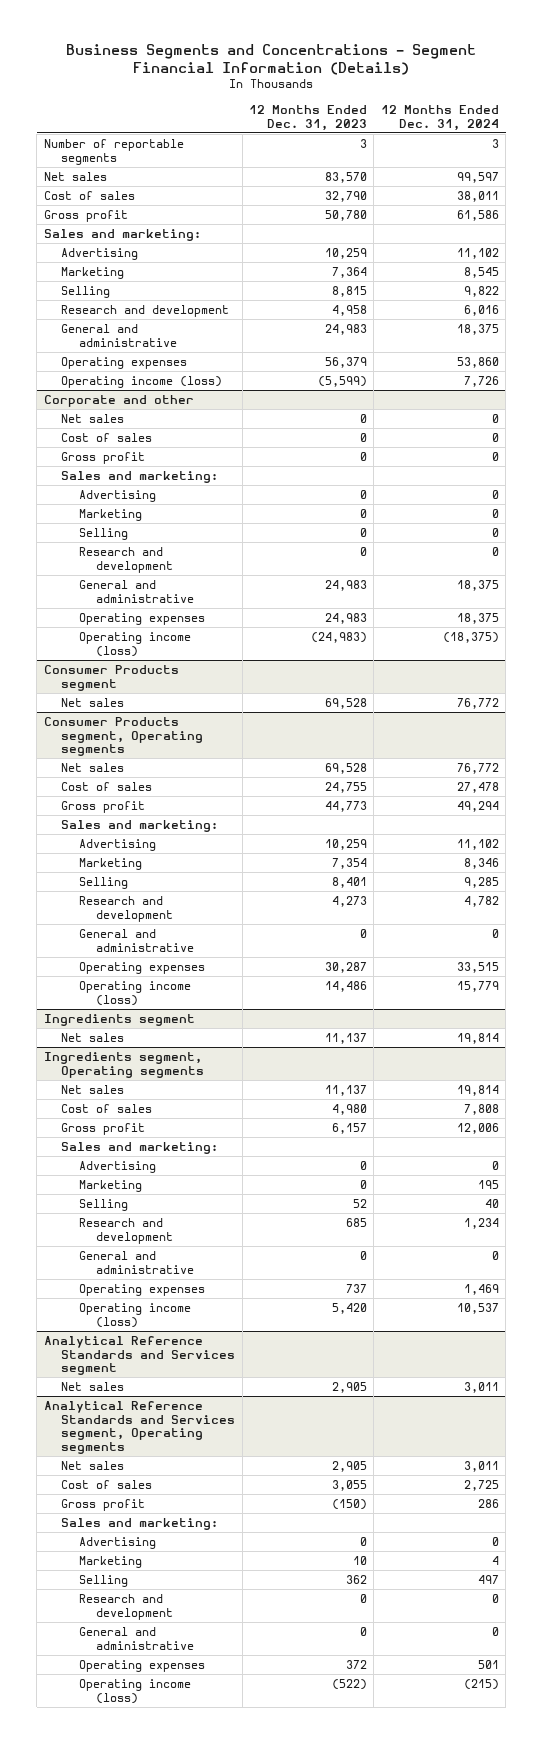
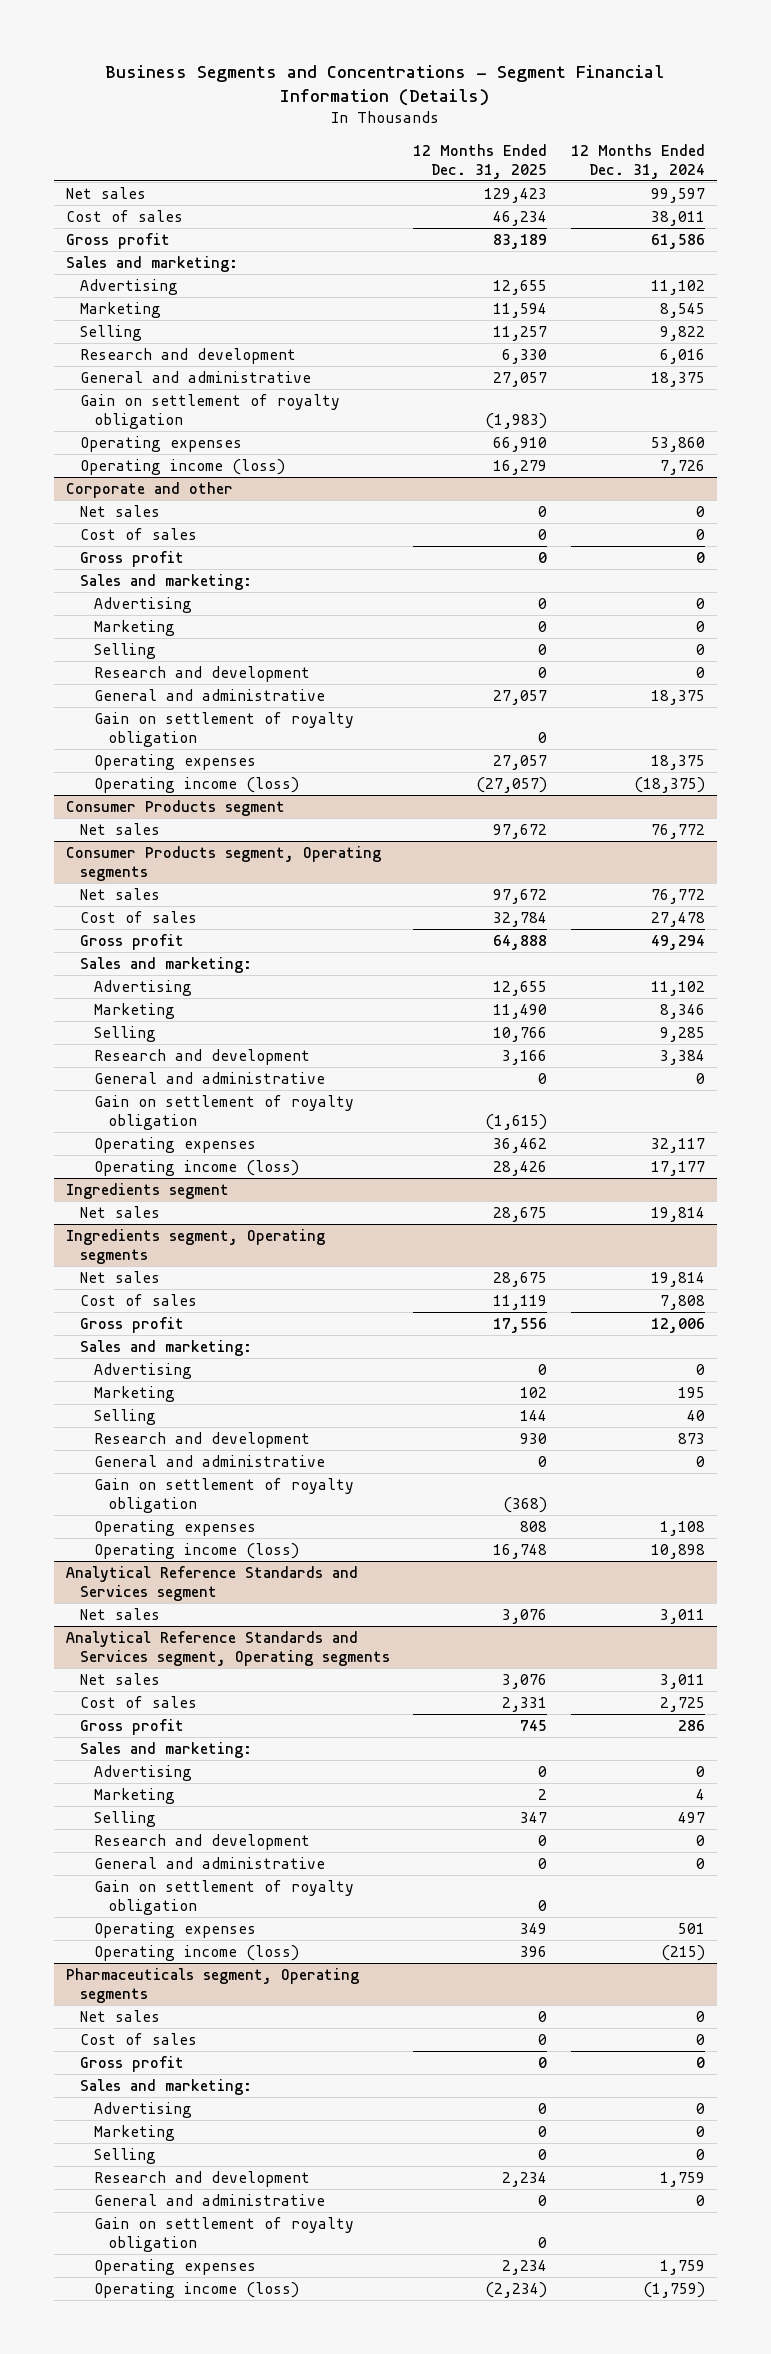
[248,105,367,131] 12 Months Ended Dec. 31, 2023 -> none
none -> [413,143,548,179] 12 Months Ended Dec. 31, 2025
[43,139,184,165] Number of reportable segments -> none
none -> [79,393,340,429] Gain on settlement of royalty obligation
none -> [93,711,354,747] Gain on settlement of royalty obligation
[463,896,499,908] 4,782 -> [660,1049,706,1065] 3,384
none -> [93,1094,354,1130] Gain on settlement of royalty obligation
[456,962,499,974] 33,515 -> [651,1137,706,1153] 32,117
[456,981,499,993] 15,779 -> [651,1160,706,1176] 17,177
[463,1218,499,1230] 1,234 -> [678,1432,706,1444] 873
none -> [93,1477,354,1513] Gain on settlement of royalty obligation
[463,1284,499,1296] 1,469 -> [660,1520,706,1536] 1,108
[456,1303,499,1315] 10,537 -> [651,1543,706,1559] 10,898
none -> [93,1879,354,1915] Gain on settlement of royalty obligation
none -> [65,1967,359,2003] Pharmaceuticals segment, Operating segments
none -> [79,2009,160,2022] Net sales
none -> [79,2032,197,2045] Cost of sales
none -> [79,2055,184,2072] Gross profit
none -> [79,2078,252,2095] Sales and marketing:
none -> [93,2101,192,2118] Advertising
none -> [93,2124,175,2141] Marketing
none -> [93,2147,156,2164] Selling
none -> [93,2170,310,2187] Research and development
none -> [93,2193,325,2206] General and administrative
none -> [93,2216,354,2252] Gain on settlement of royalty obligation
none -> [93,2258,256,2275] Operating expenses
none -> [93,2281,299,2298] Operating income (loss)

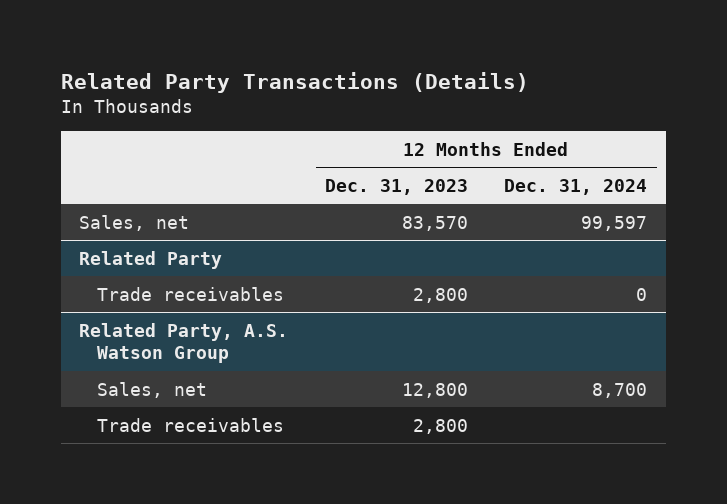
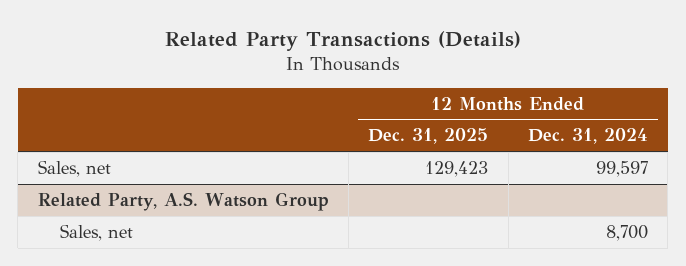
[324,178,468,195] Dec. 31, 2023 -> none
none -> [368,128,489,145] Dec. 31, 2025
[79,250,223,269] Related Party -> none
[97,286,285,301] Trade receivables -> none
[97,417,285,432] Trade receivables -> none

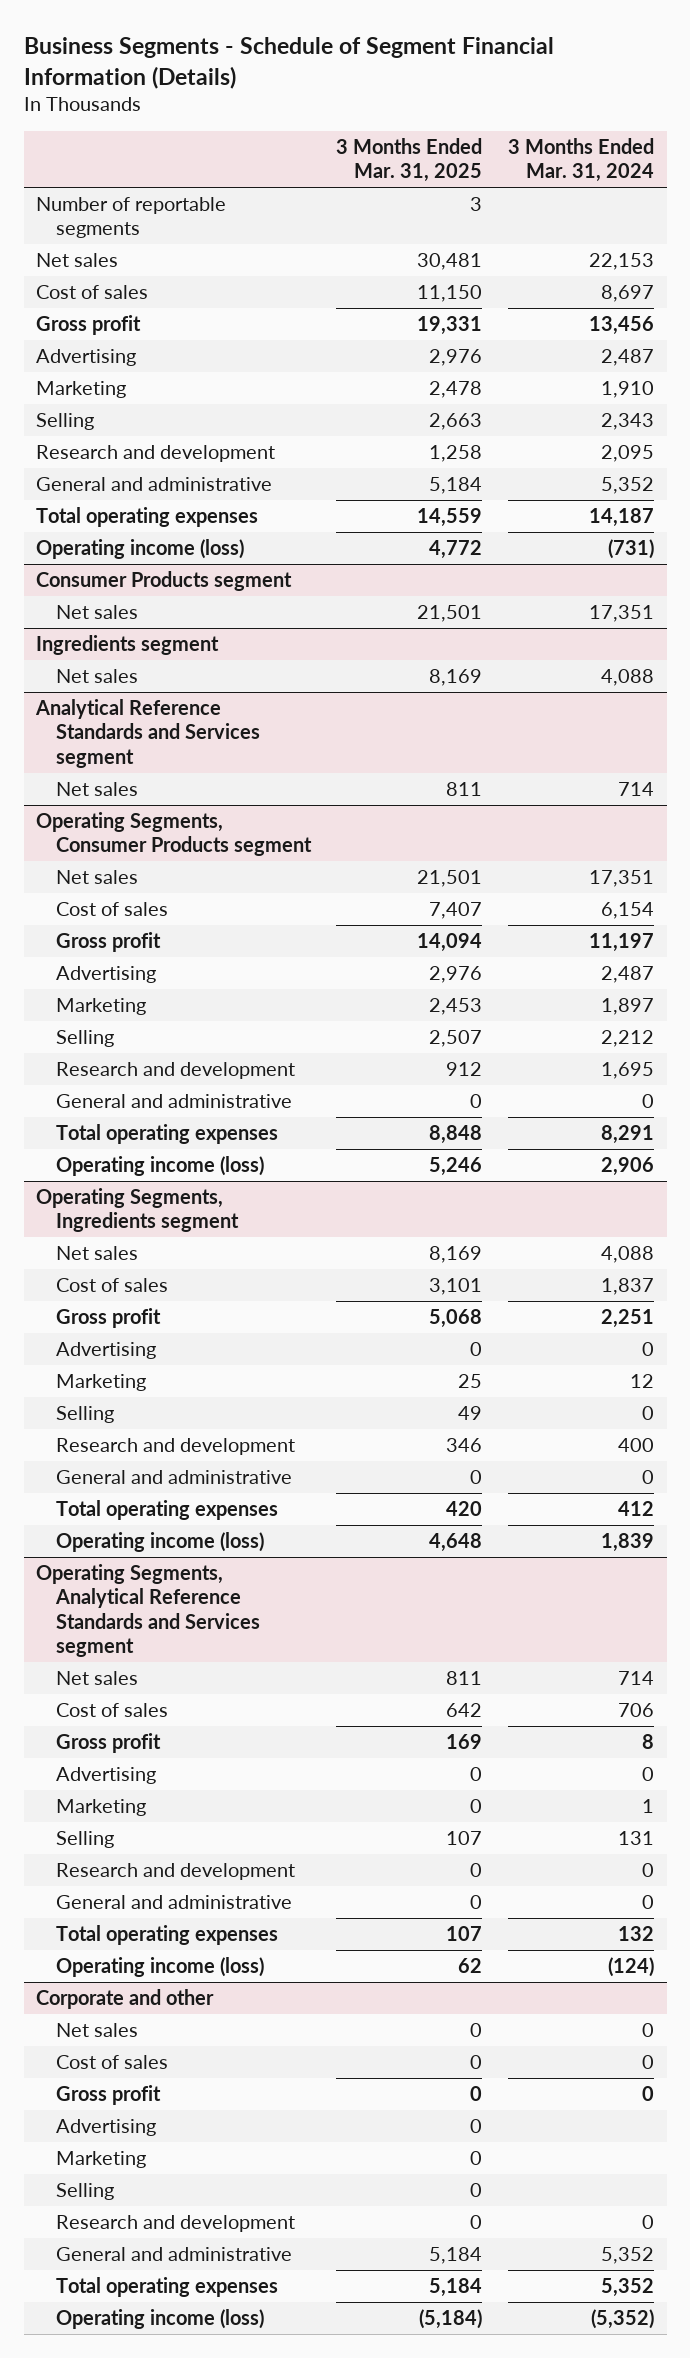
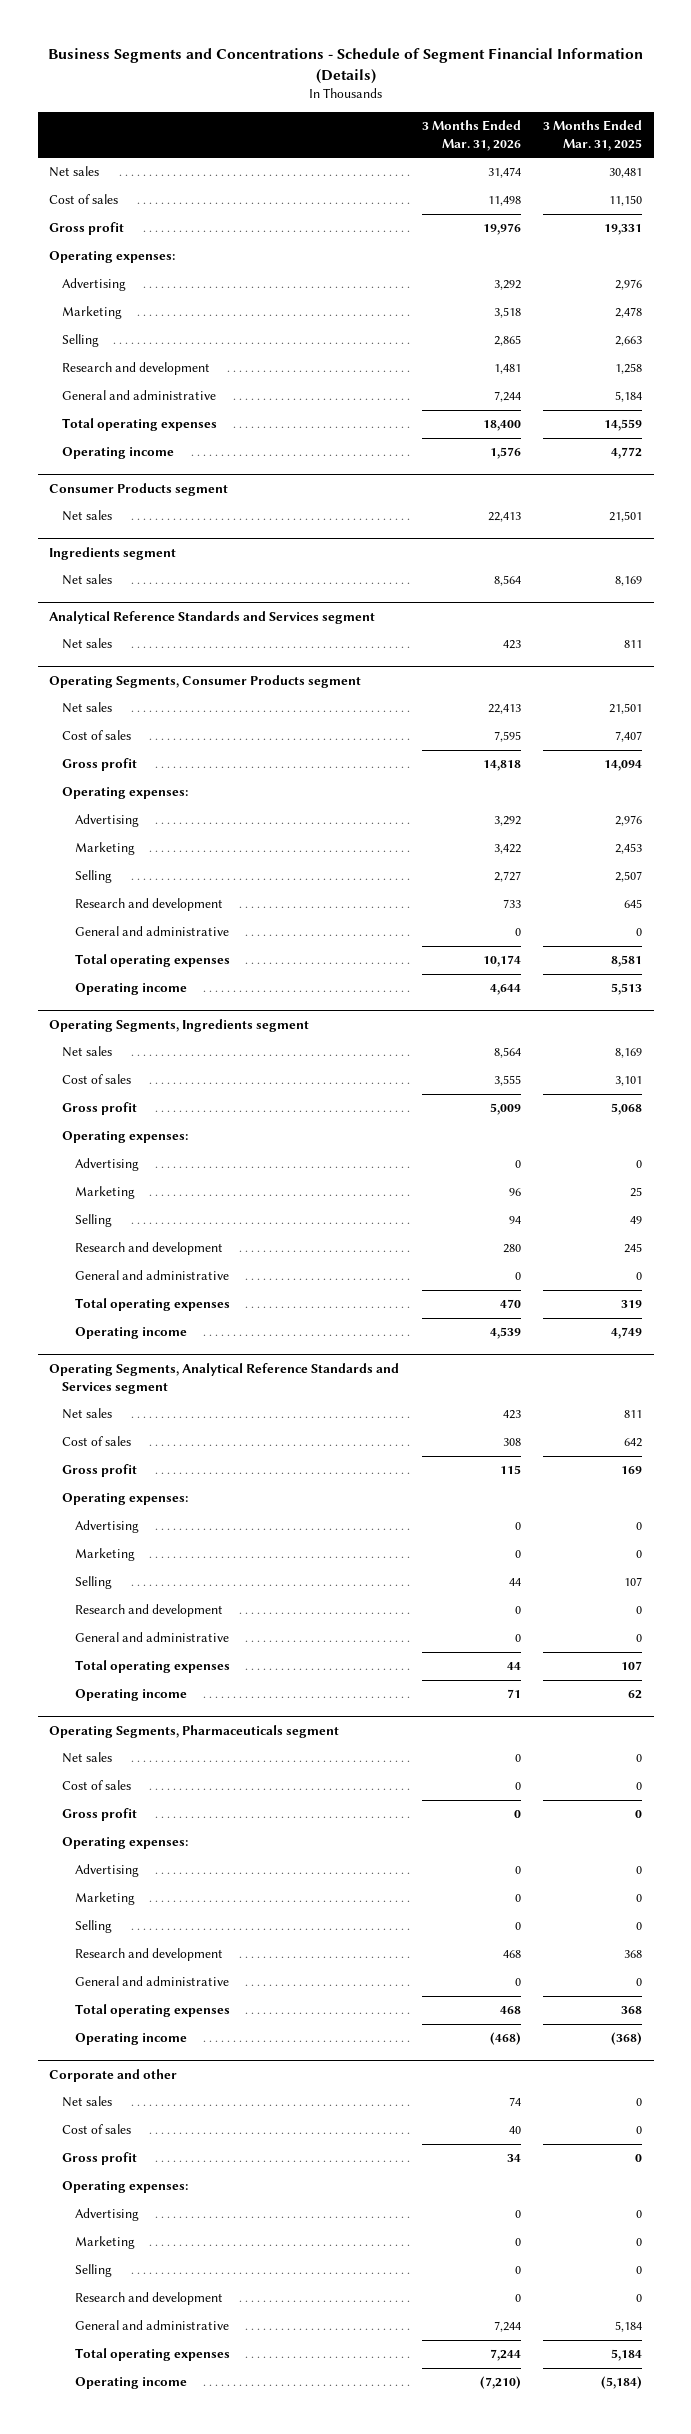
[23,37,554,89] Business Segments - Schedule of Segment Financial Information (Details) -> [47,47,643,84] Business Segments and Concentrations - Schedule of Segment Financial Information (Details)
[507,137,654,183] 3 Months Ended Mar. 31, 2024 -> none
none -> [421,120,521,151] 3 Months Ended Mar. 31, 2026
[36,197,227,239] Number of reportable segments -> none
none -> [48,251,175,264] Operating expenses:
[36,539,245,560] Operating income (loss) -> [61,447,174,460] Operating income
none -> [61,787,188,800] Operating expenses:
[446,1062,483,1077] 912 -> [624,899,643,909] 645
[429,1125,483,1145] 8,848 -> [611,955,643,968] 8,581
[55,1156,264,1177] Operating income (loss) -> [74,983,187,996] Operating income
[429,1157,483,1177] 5,246 -> [611,983,643,996] 5,513
none -> [61,1131,188,1144] Operating expenses:
[446,1438,483,1453] 346 -> [624,1243,643,1254] 245
[446,1501,483,1517] 420 -> [621,1300,643,1309] 319
[55,1532,264,1553] Operating income (loss) -> [74,1327,187,1340] Operating income
[429,1533,483,1553] 4,648 -> [611,1327,643,1340] 4,749
none -> [61,1493,188,1506] Operating expenses:
[55,1957,264,1978] Operating income (loss) -> [74,1689,187,1702] Operating income
none -> [48,1725,339,1739] Operating Segments, Pharmaceuticals segment
none -> [61,1752,112,1764] Net sales
none -> [61,1780,131,1791] Cost of sales
none -> [61,1808,137,1822] Gross profit
none -> [61,1837,188,1850] Operating expenses:
none -> [74,1864,139,1878] Advertising
none -> [74,1892,135,1906] Marketing
none -> [74,1920,112,1934] Selling
none -> [74,1948,223,1962] Research and development
none -> [74,1976,229,1987] General and administrative
none -> [74,2004,230,2018] Total operating expenses
none -> [74,2033,187,2046] Operating income
none -> [61,2181,188,2194] Operating expenses:
[55,2309,264,2330] Operating income (loss) -> [74,2377,187,2390] Operating income

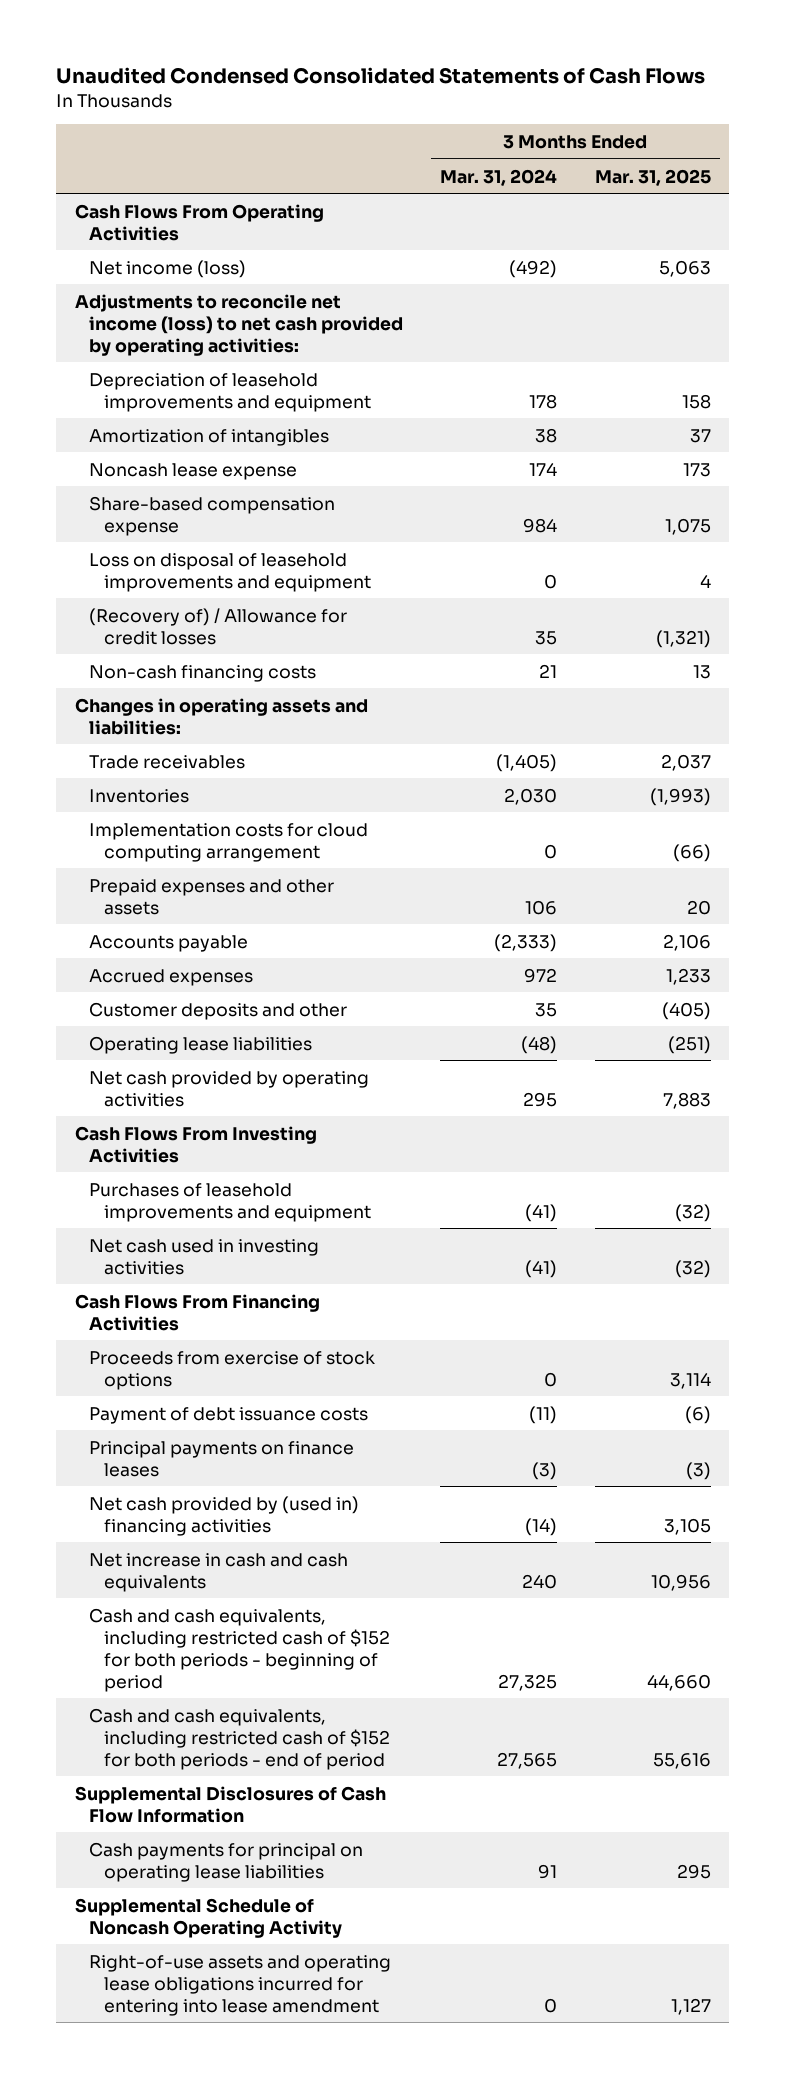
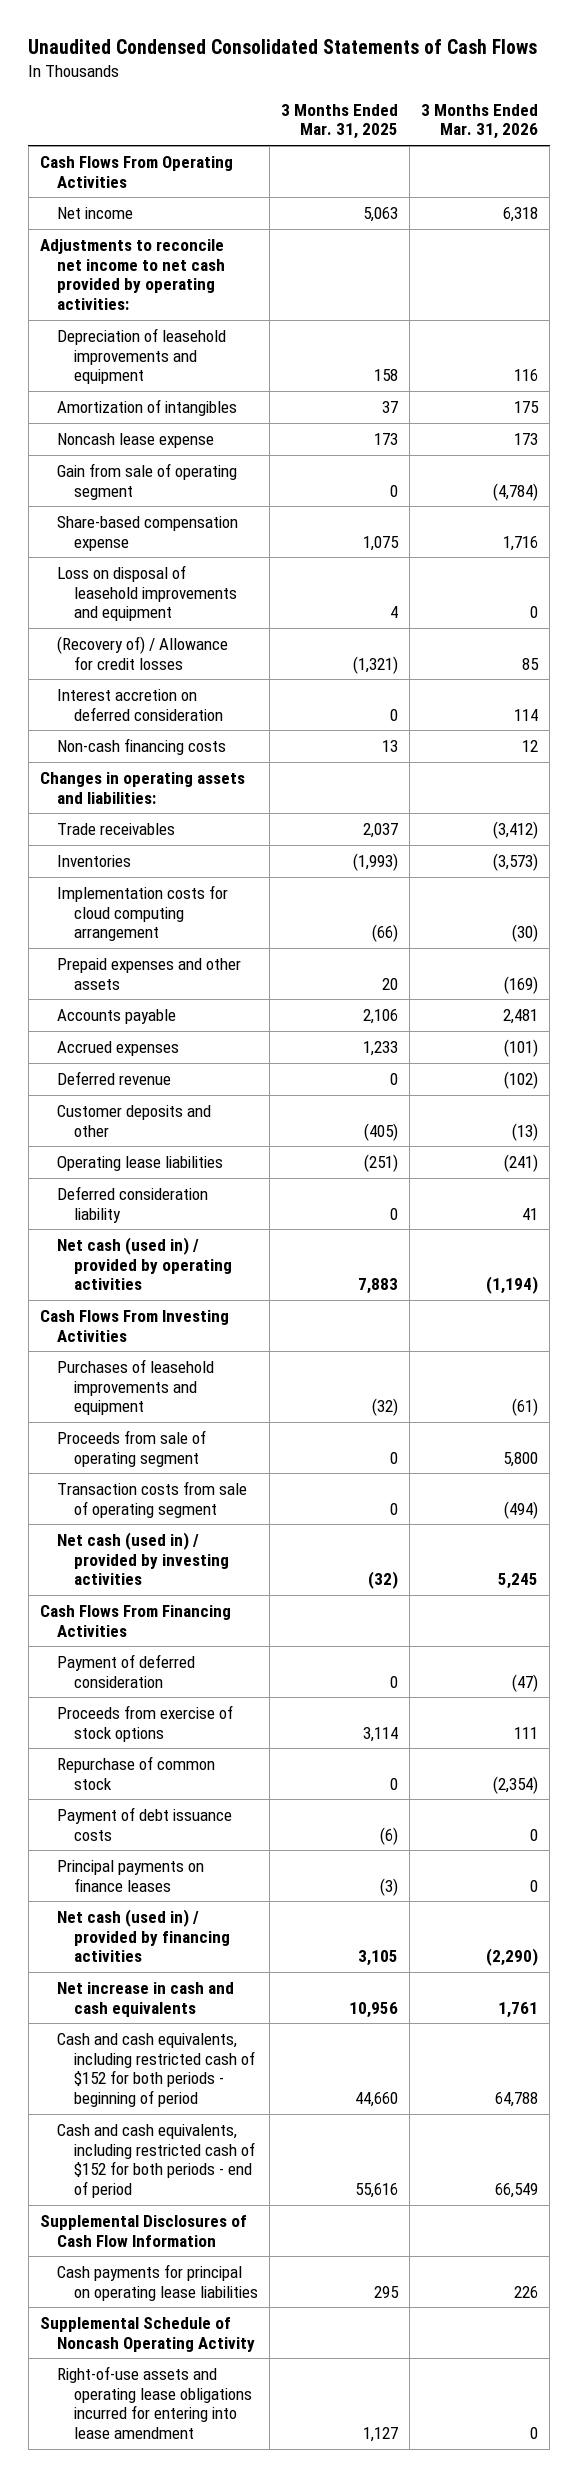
[440,168,558,186] Mar. 31, 2024 -> none
none -> [421,103,539,140] 3 Months Ended Mar. 31, 2026
[89,259,247,278] Net income (loss) -> [56,206,133,219] Net income
[74,293,404,356] Adjustments to reconcile net income (loss) to net cash provided by operating activities: -> [40,238,225,310] Adjustments to reconcile net income to net cash provided by operating activities:
none -> [56,462,237,500] Gain from sale of operating segment
none -> [56,688,223,721] Interest accretion on deferred consideration
none -> [56,1070,171,1085] Deferred revenue
none -> [56,1185,208,1223] Deferred consideration liability
[89,1070,370,1107] Net cash provided by operating activities -> [56,1236,232,1291] Net cash (used in) / provided by operating activities
none -> [56,1429,206,1467] Proceeds from sale of operating segment
none -> [56,1480,247,1518] Transaction costs from sale of operating segment
[89,1238,320,1275] Net cash used in investing activities -> [56,1531,229,1586] Net cash (used in) / provided by investing activities
none -> [56,1653,195,1688] Payment of deferred consideration
none -> [56,1755,215,1790] Repurchase of common stock
[89,1495,360,1536] Net cash provided by (used in) financing activities -> [56,1908,230,1963] Net cash (used in) / provided by financing activities

